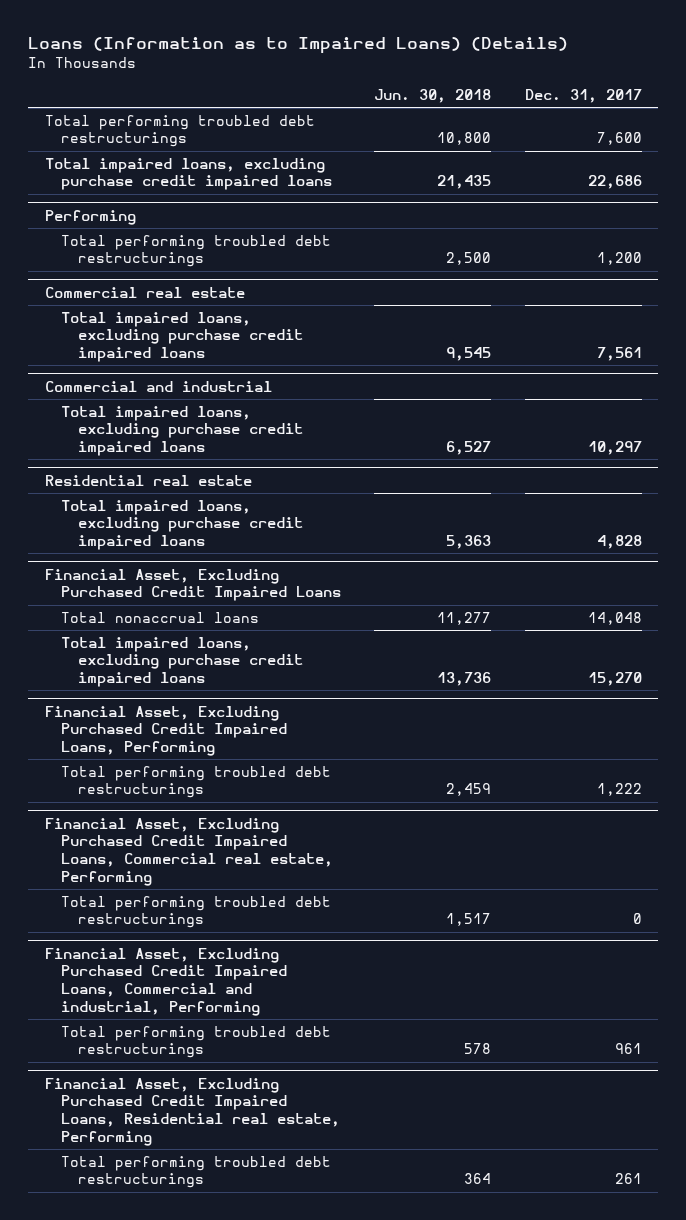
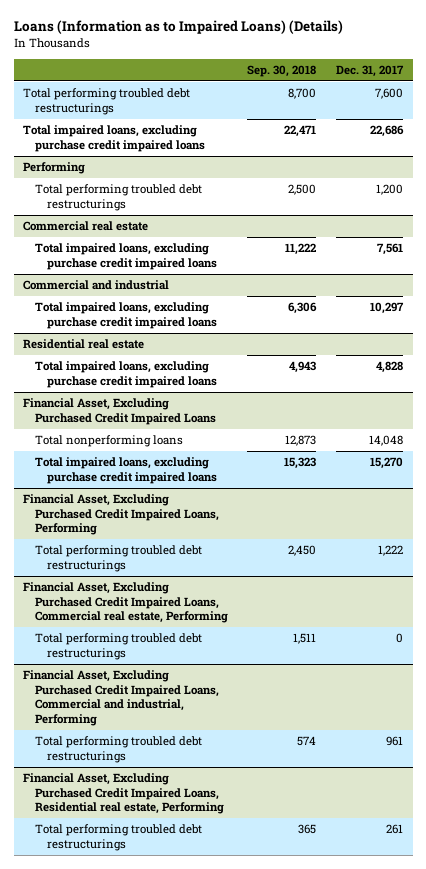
[374,88,492,103] Jun. 30, 2018 -> none
none -> [247,64,317,77] Sep. 30, 2018
[61,611,260,623] Total nonaccrual loans -> [34,435,183,448] Total nonperforming loans

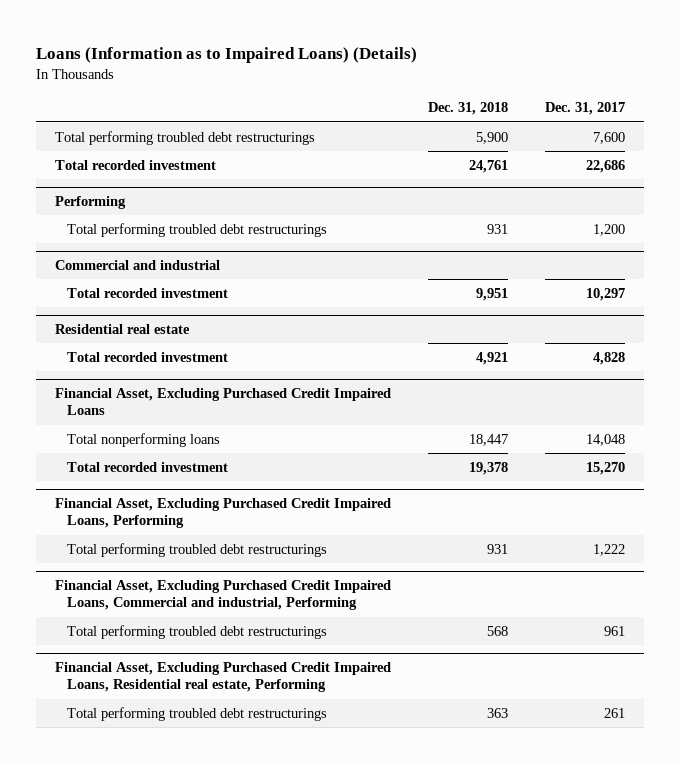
[247,64,317,77] Sep. 30, 2018 -> none
none -> [428,102,509,116] Dec. 31, 2018
[23,125,205,152] Total impaired loans, excluding purchase credit impaired loans -> [54,159,216,170] Total recorded investment
[23,221,149,232] Commercial real estate -> none
[34,243,217,270] Total impaired loans, excluding purchase credit impaired loans -> none
[34,302,217,329] Total impaired loans, excluding purchase credit impaired loans -> [67,287,229,298] Total recorded investment
[34,361,217,388] Total impaired loans, excluding purchase credit impaired loans -> [67,351,229,362] Total recorded investment
[34,457,217,484] Total impaired loans, excluding purchase credit impaired loans -> [67,461,229,472] Total recorded investment
[23,582,228,624] Financial Asset, Excluding Purchased Credit Impaired Loans, Commercial real estate, Performing -> none
[34,633,202,660] Total performing troubled debt restructurings -> none

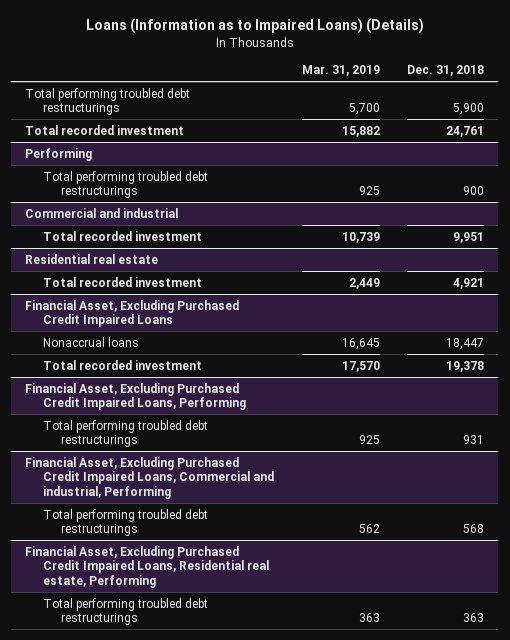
[545,102,626,116] Dec. 31, 2017 -> none
none -> [301,65,380,77] Mar. 31, 2019
[487,223,509,234] 931 -> [463,186,485,196] 900
[67,432,221,447] Total nonperforming loans -> [43,336,140,347] Nonaccrual loans

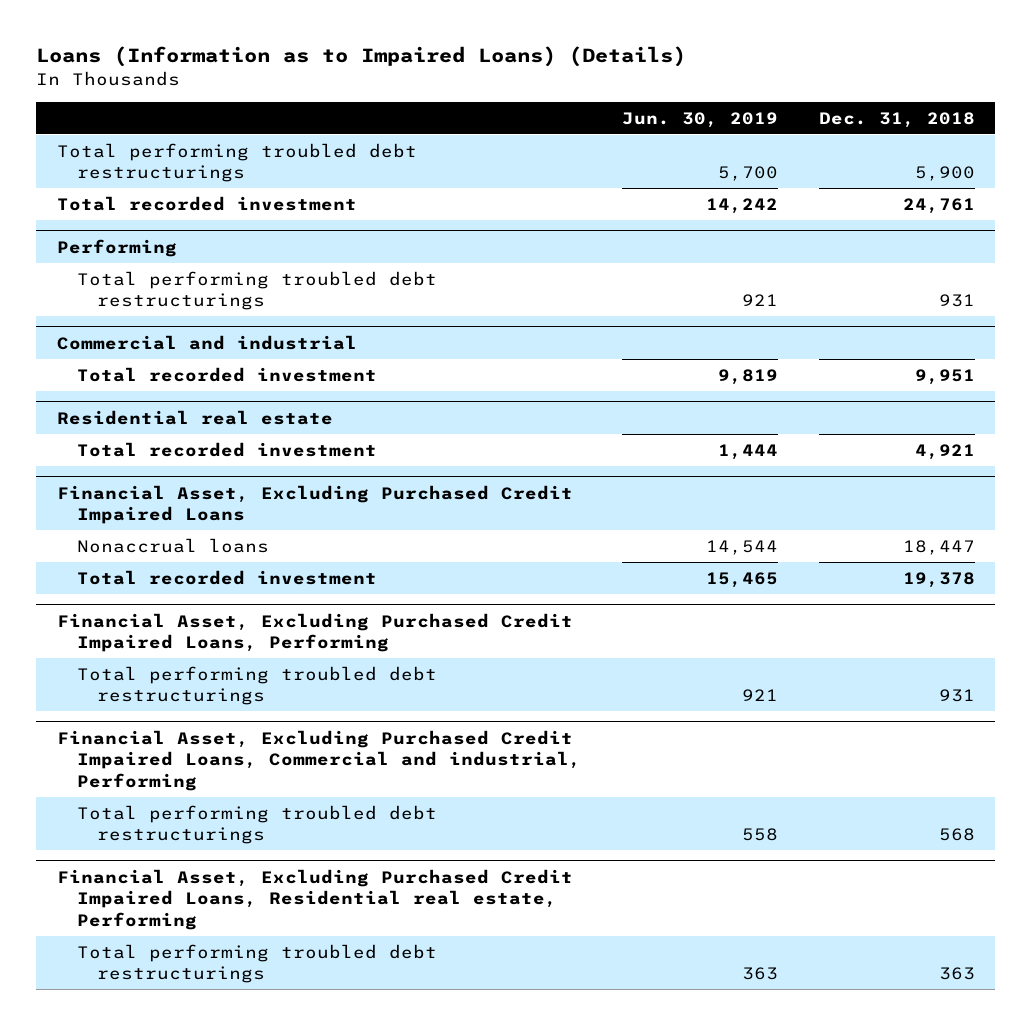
[301,65,380,77] Mar. 31, 2019 -> none
none -> [621,111,778,128] Jun. 30, 2019
[463,186,485,196] 900 -> [938,294,975,308] 931

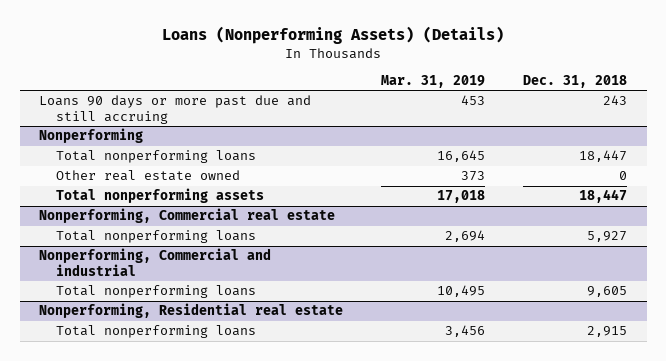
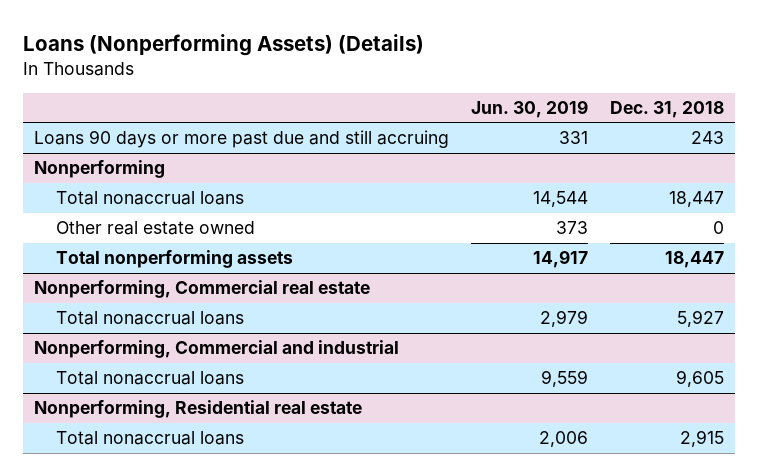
[381,75,486,89] Mar. 31, 2019 -> none
none -> [471,99,589,118] Jun. 30, 2019
[55,150,256,164] Total nonperforming loans -> [56,191,245,206] Total nonaccrual loans
[55,230,256,244] Total nonperforming loans -> [56,311,245,326] Total nonaccrual loans
[55,285,256,299] Total nonperforming loans -> [56,371,245,386] Total nonaccrual loans
[55,325,256,339] Total nonperforming loans -> [56,431,245,446] Total nonaccrual loans

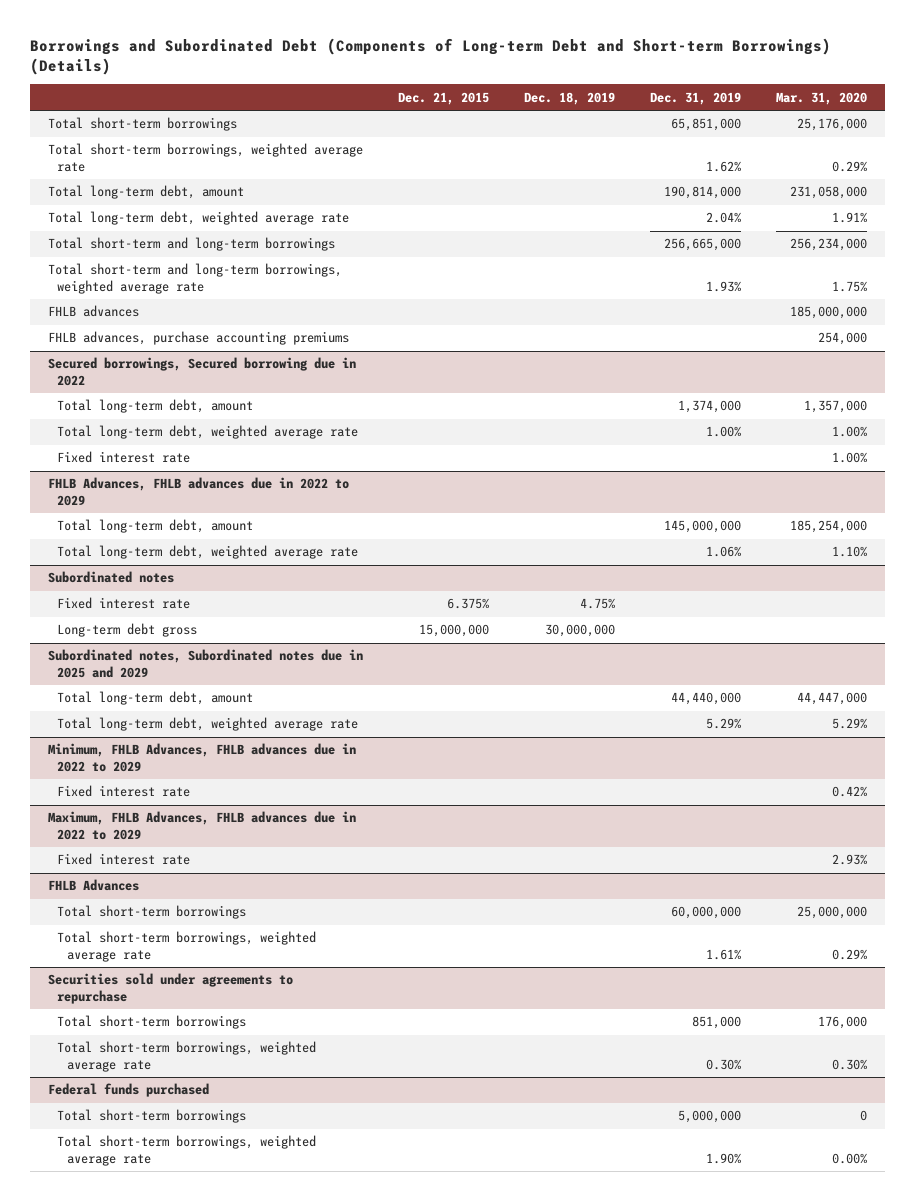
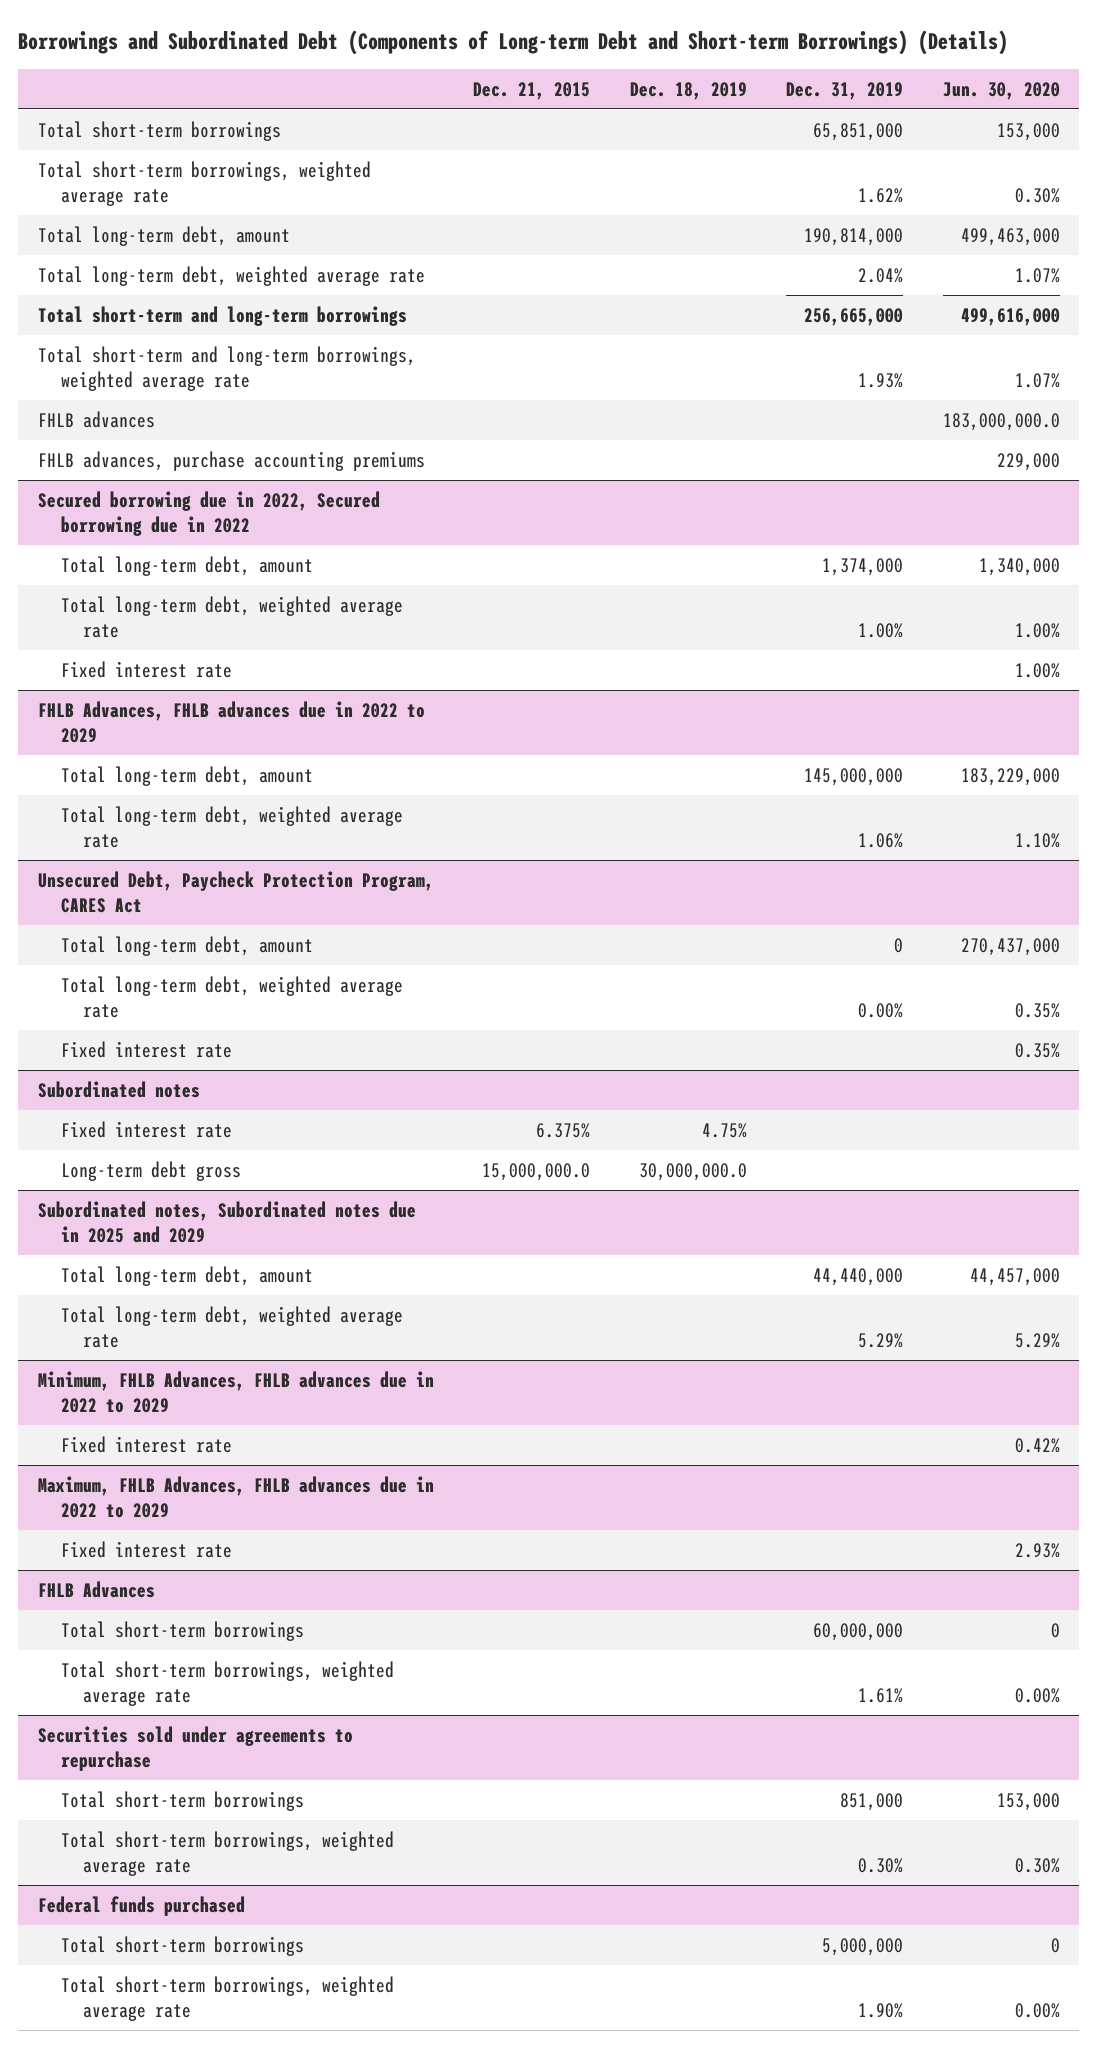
[776,91,868,105] Mar. 31, 2020 -> none
none -> [942,81,1060,100] Jun. 30, 2020
[47,357,356,387] Secured borrowings, Secured borrowing due in 2022 -> [38,490,381,536] Secured borrowing due in 2022, Secured borrowing due in 2022
none -> [38,870,435,913] Unsecured Debt, Paycheck Protection Program, CARES Act
none -> [60,935,313,956] Total long-term debt, amount
none -> [60,975,403,1018] Total long-term debt, weighted average rate
none -> [60,1040,232,1058] Fixed interest rate
[418,624,489,638] 15,000,000 -> [482,1162,591,1181] 15,000,000.0
[545,624,616,638] 30,000,000 -> [638,1162,747,1181] 30,000,000.0

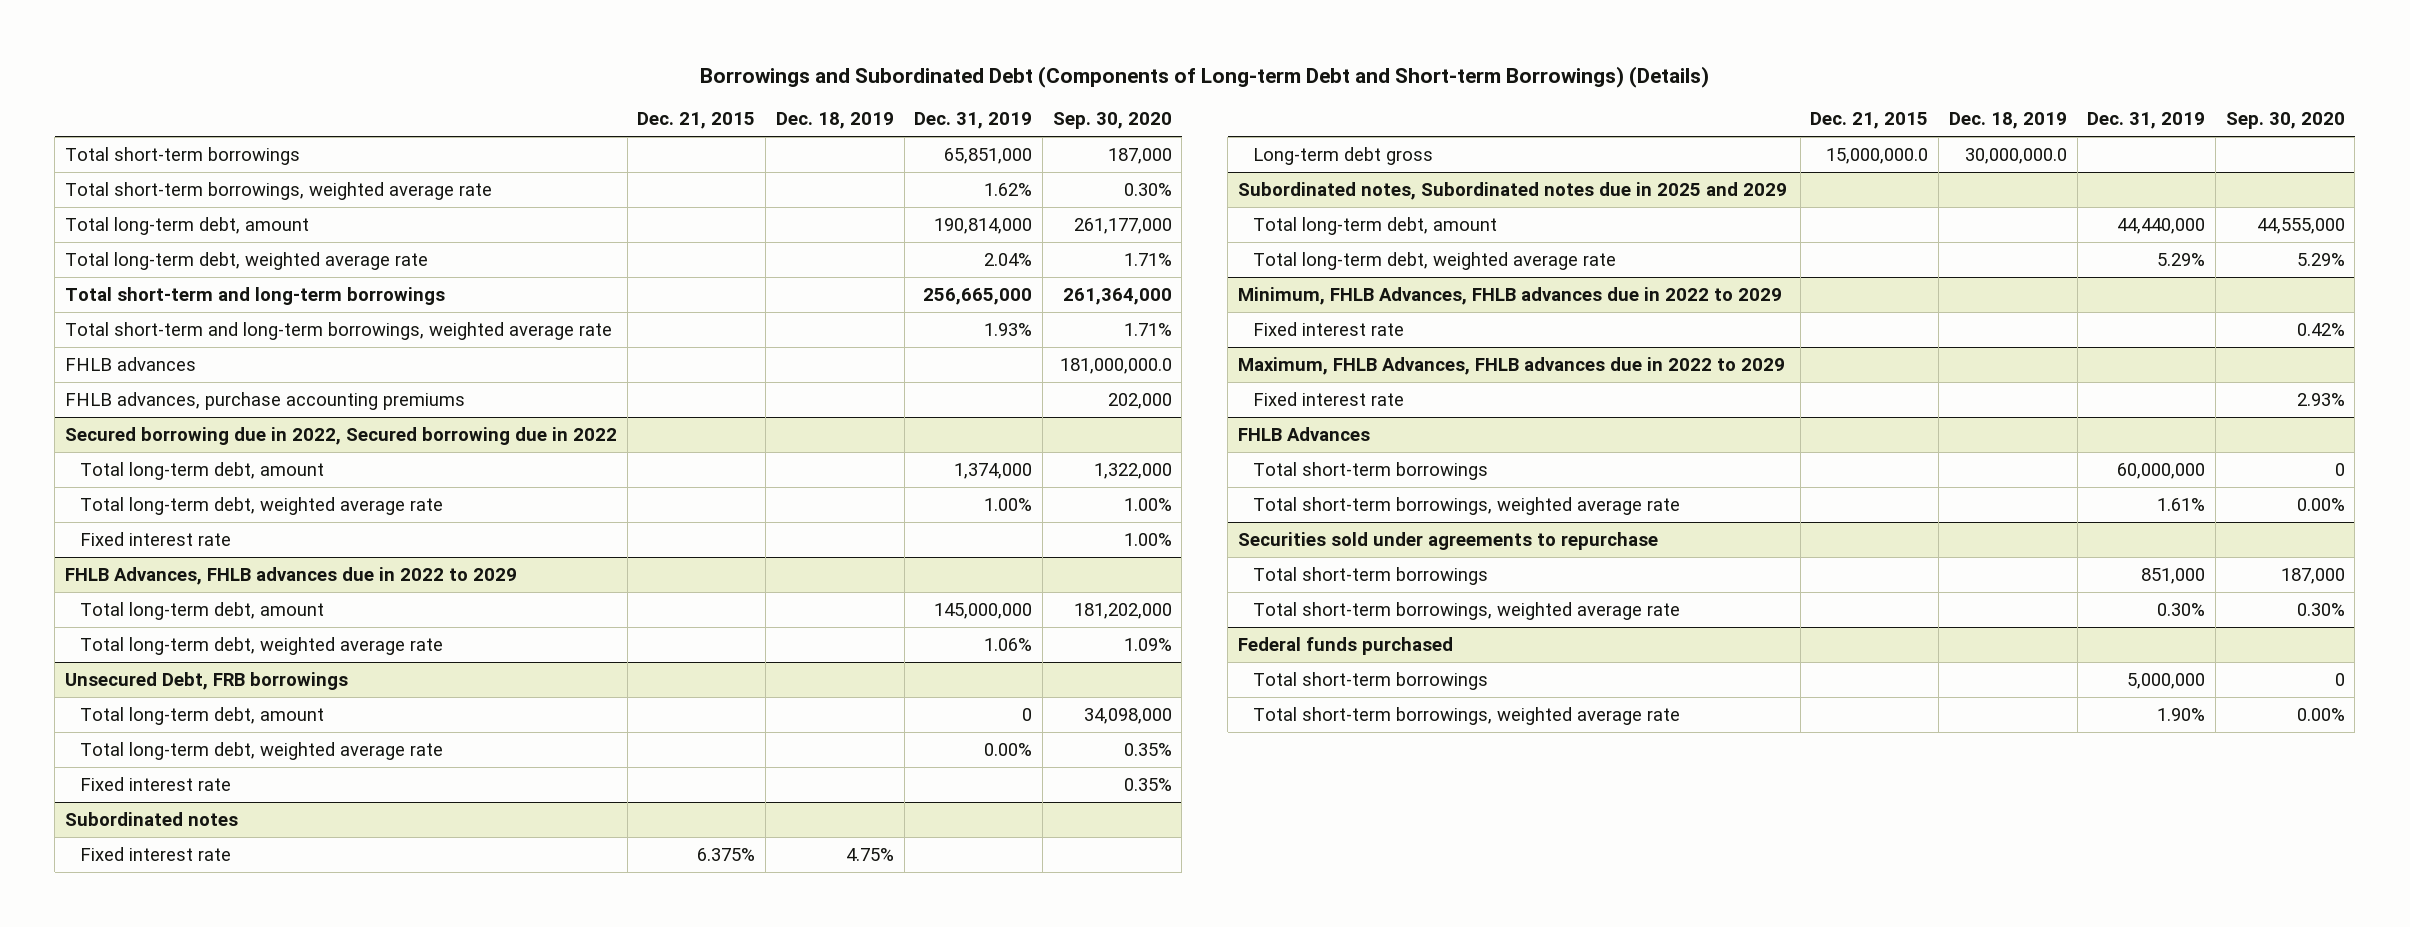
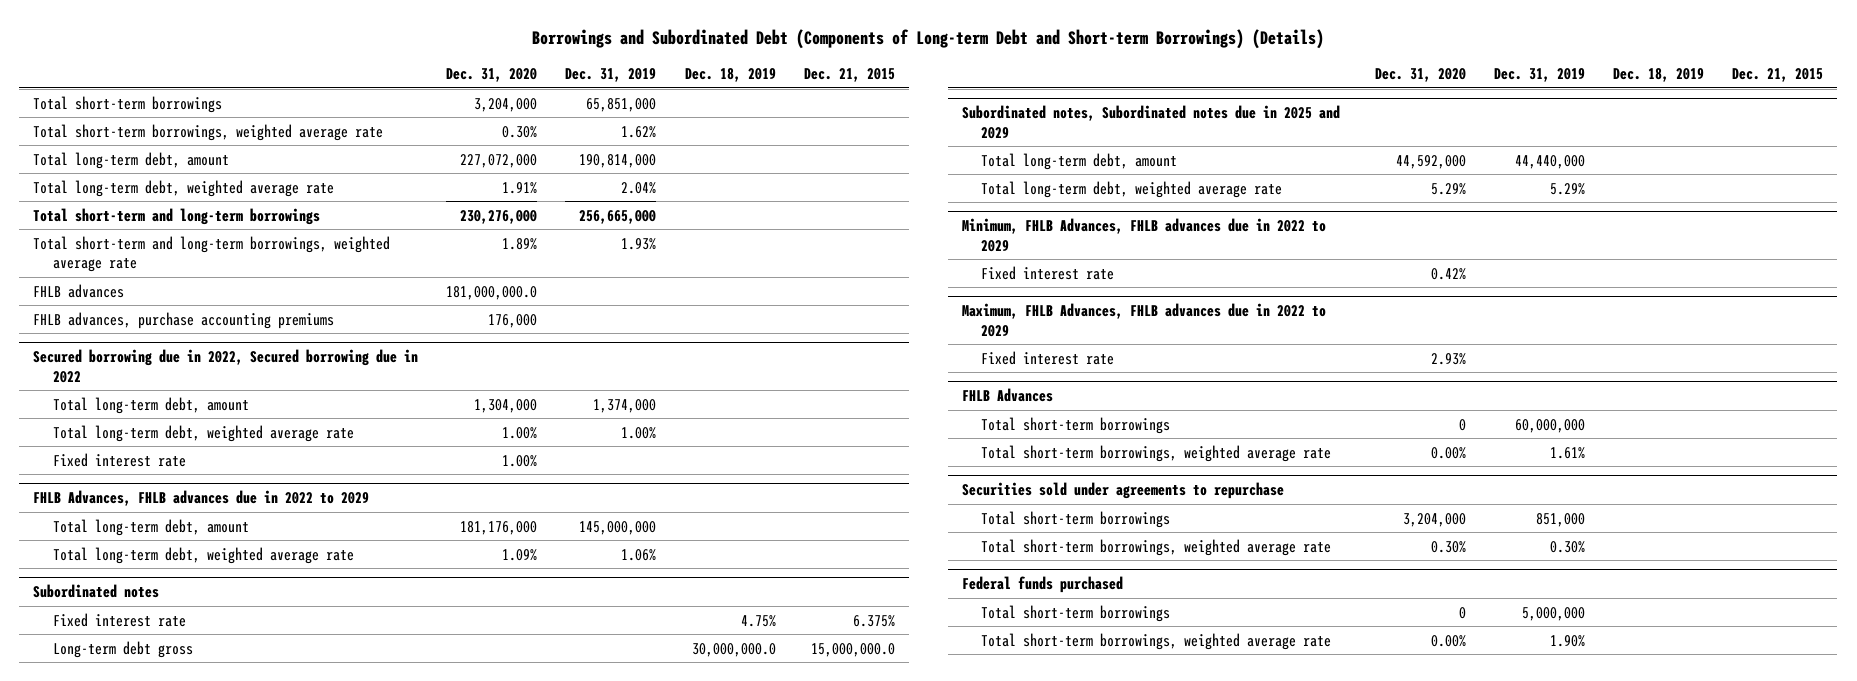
[1052,112,1172,130] Sep. 30, 2020 -> none
none -> [446,67,538,82] Dec. 31, 2020
[64,671,348,690] Unsecured Debt, FRB borrowings -> none
[79,706,324,725] Total long-term debt, amount -> none
[79,741,443,760] Total long-term debt, weighted average rate -> none
[79,776,231,791] Fixed interest rate -> none

